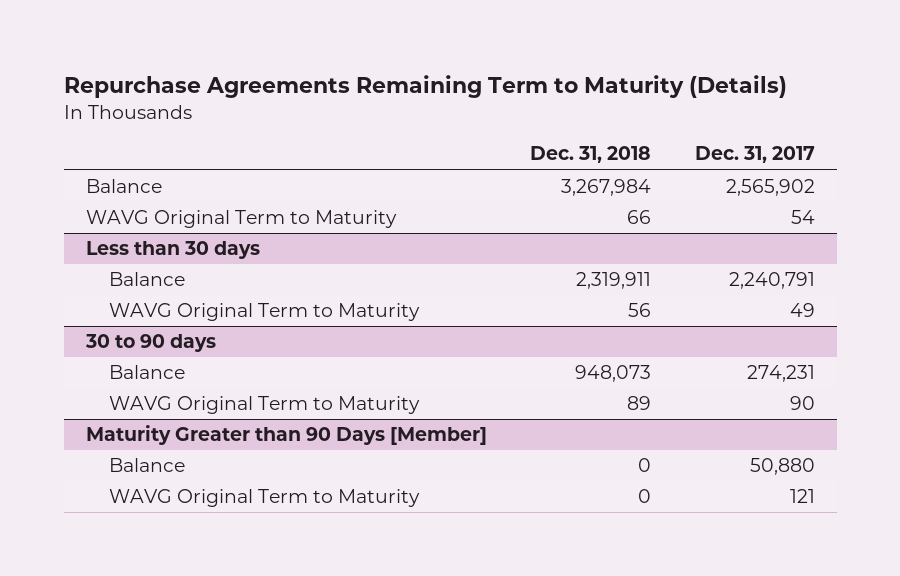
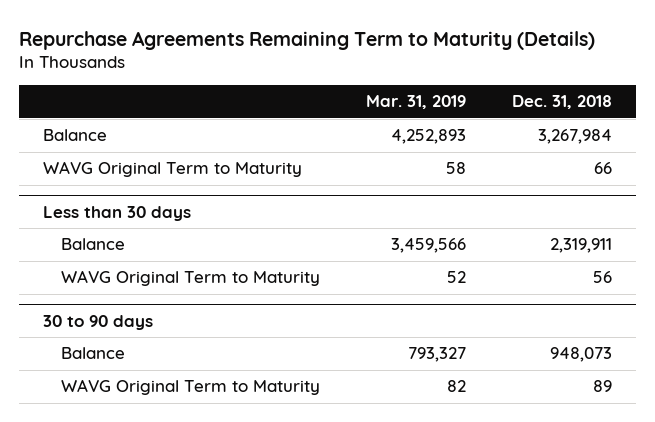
[694,146,815,164] Dec. 31, 2017 -> none
none -> [366,95,467,110] Mar. 31, 2019
[85,425,487,446] Maturity Greater than 90 Days [Member] -> none
[108,458,185,473] Balance -> none
[108,489,420,508] WAVG Original Term to Maturity -> none

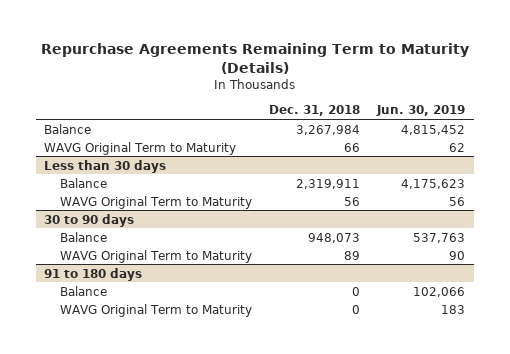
[366,95,467,110] Mar. 31, 2019 -> none
none -> [376,105,466,117] Jun. 30, 2019
none -> [44,267,143,281] 91 to 180 days
none -> [60,285,108,296] Balance
none -> [60,303,253,317] WAVG Original Term to Maturity

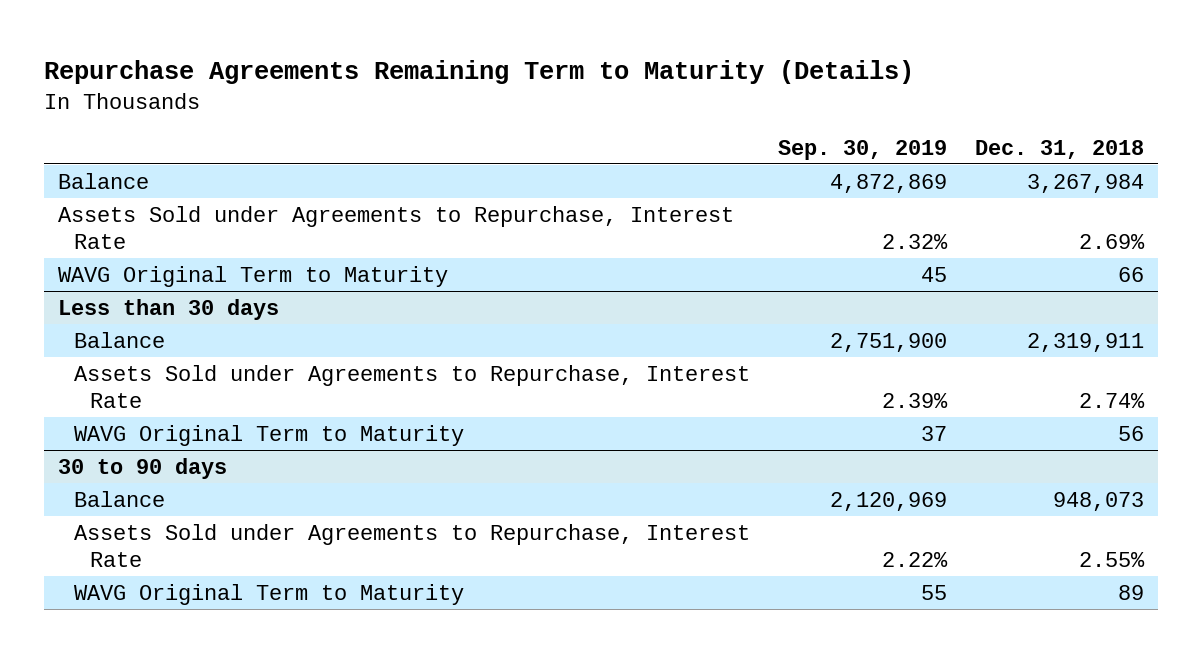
[376,105,466,117] Jun. 30, 2019 -> none
none -> [778,139,948,160] Sep. 30, 2019
none -> [58,205,735,249] Assets Sold under Agreements to Repurchase, Interest Rate
none -> [74,364,751,408] Assets Sold under Agreements to Repurchase, Interest Rate
none -> [74,523,751,567] Assets Sold under Agreements to Repurchase, Interest Rate
[44,267,143,281] 91 to 180 days -> none
[60,285,108,296] Balance -> none
[60,303,253,317] WAVG Original Term to Maturity -> none

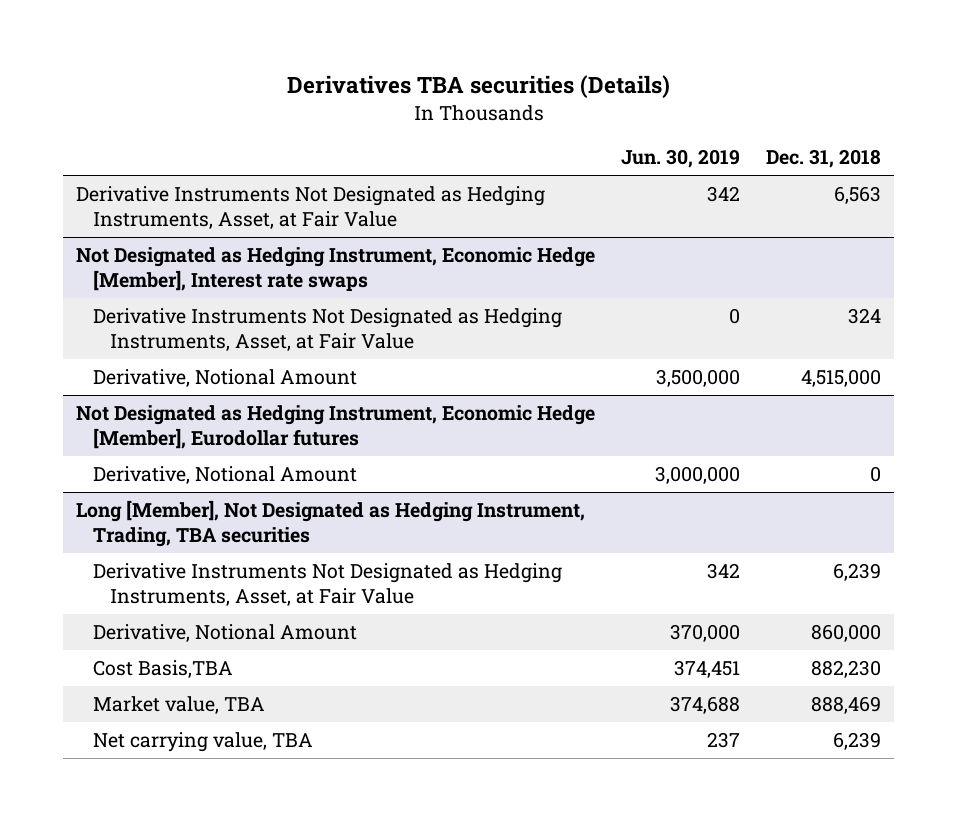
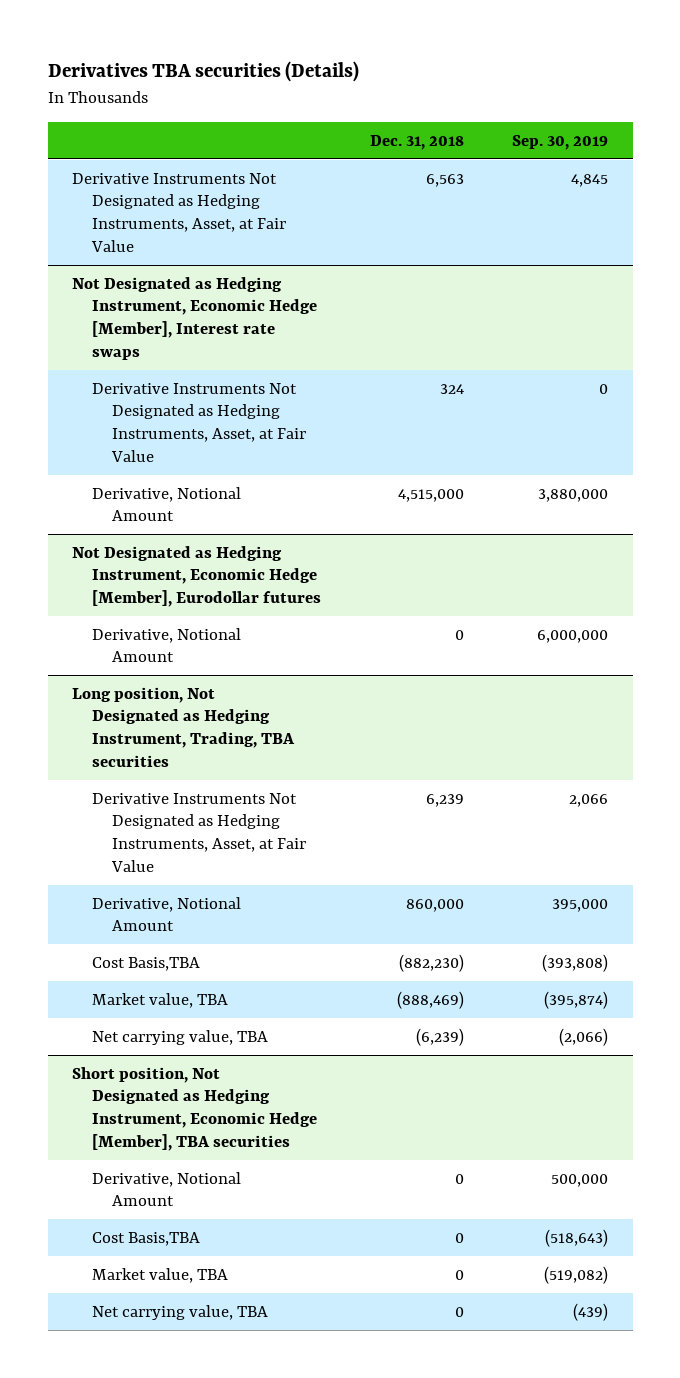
[621,149,741,169] Jun. 30, 2019 -> none
none -> [512,134,609,150] Sep. 30, 2019
[75,500,585,548] Long [Member], Not Designated as Hedging Instrument, Trading, TBA securities -> [72,686,295,767] Long position, Not Designated as Hedging Instrument, Trading, TBA securities
[811,660,882,679] 882,230 -> [398,953,464,972] (882,230)
[811,696,882,715] 888,469 -> [396,990,464,1009] (888,469)
[833,732,882,751] 6,239 -> [415,1027,464,1046] (6,239)
none -> [72,1066,317,1151] Short position, Not Designated as Hedging Instrument, Economic Hedge [Member], TBA securities
none -> [91,1171,241,1207] Derivative, Notional Amount
none -> [91,1231,200,1246] Cost Basis,TBA
none -> [91,1267,228,1283] Market value, TBA
none -> [91,1304,268,1320] Net carrying value, TBA

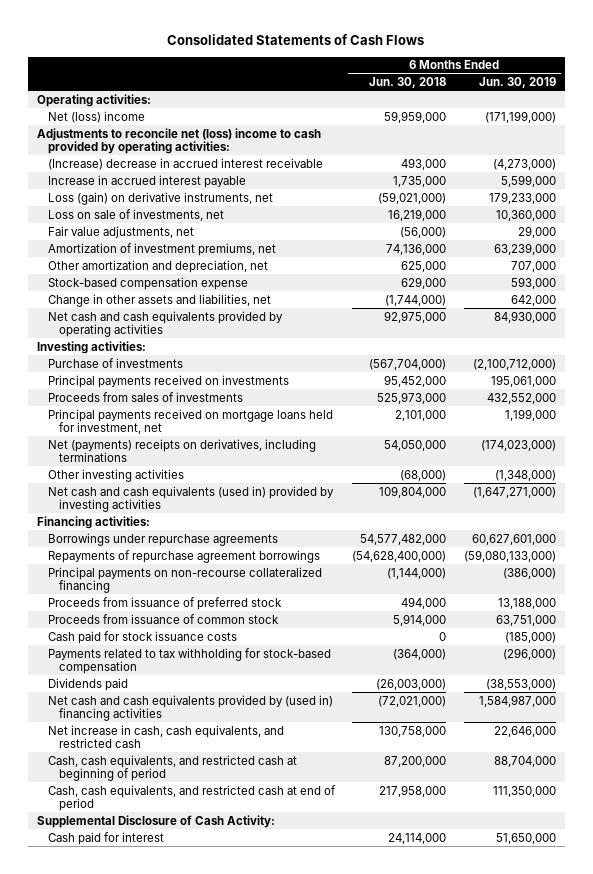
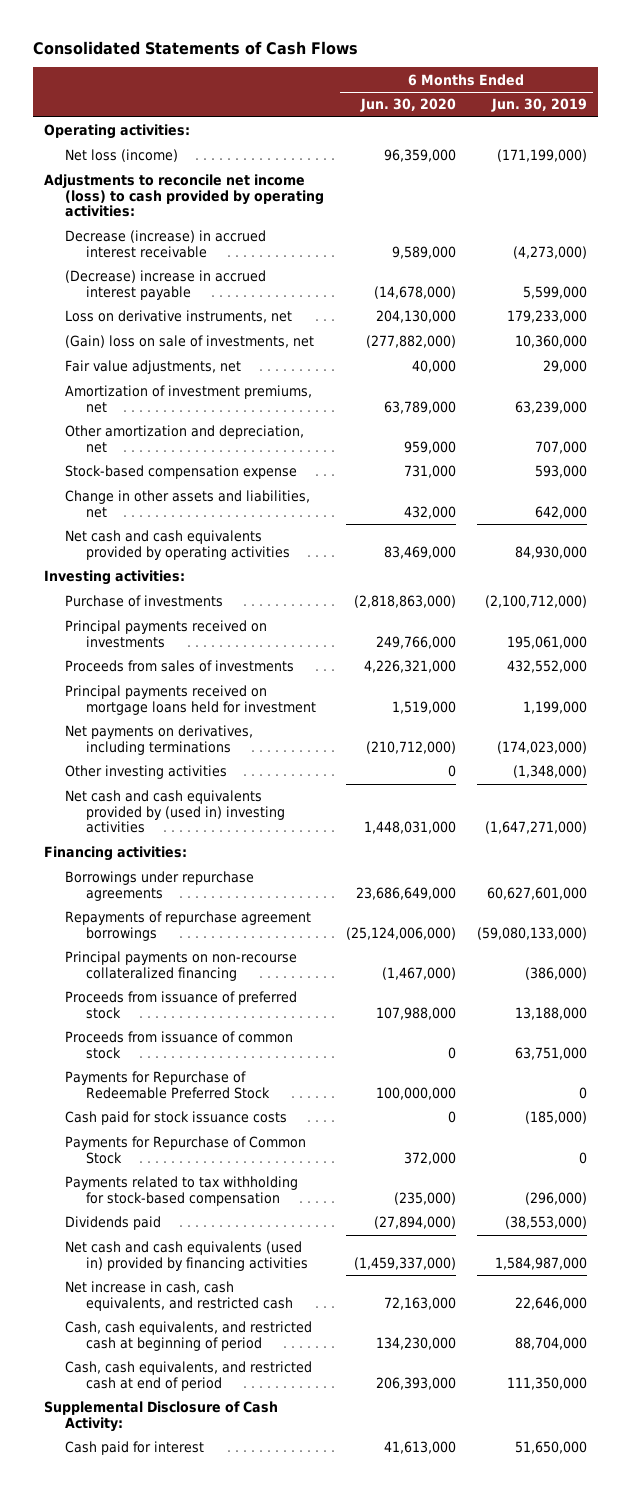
[369,77,447,89] Jun. 30, 2018 -> none
none -> [359,98,456,113] Jun. 30, 2020
[47,110,145,123] Net (loss) income -> [64,149,178,163] Net loss (income)
[36,127,321,155] Adjustments to reconcile net (loss) income to cash provided by operating activities: -> [43,174,324,218] Adjustments to reconcile net income (loss) to cash provided by operating activities:
[47,157,323,170] (Increase) decrease in accrued interest receivable -> [64,230,266,258] Decrease (increase) in accrued interest receivable
[47,174,246,188] Increase in accrued interest payable -> [64,270,266,300] (Decrease) increase in accrued interest payable
[47,191,273,205] Loss (gain) on derivative instruments, net -> [64,310,292,324] Loss on derivative instruments, net
[47,208,224,221] Loss on sale of investments, net -> [64,335,314,349] (Gain) loss on sale of investments, net
[47,408,333,435] Principal payments received on mortgage loans held for investment, net -> [64,685,316,715] Principal payments received on mortgage loans held for investment
[47,438,316,463] Net (payments) receipts on derivatives, including terminations -> [64,725,253,755] Net payments on derivatives, including terminations
[47,485,334,513] Net cash and cash equivalents (used in) provided by investing activities -> [64,790,285,834] Net cash and cash equivalents provided by (used in) investing activities
none -> [64,1071,270,1099] Payments for Repurchase of Redeemable Preferred Stock
none -> [64,1136,306,1164] Payments for Repurchase of Common Stock
[47,694,333,722] Net cash and cash equivalents provided by (used in) financing activities -> [64,1241,308,1271] Net cash and cash equivalents (used in) provided by financing activities

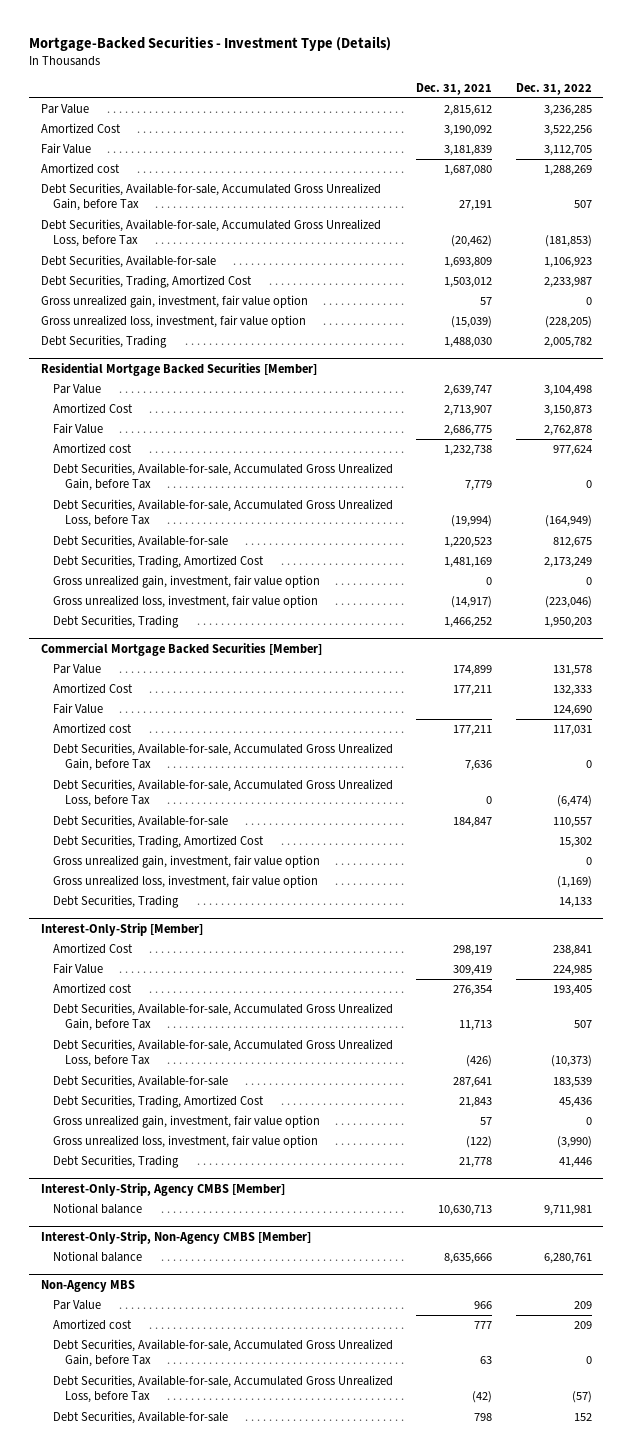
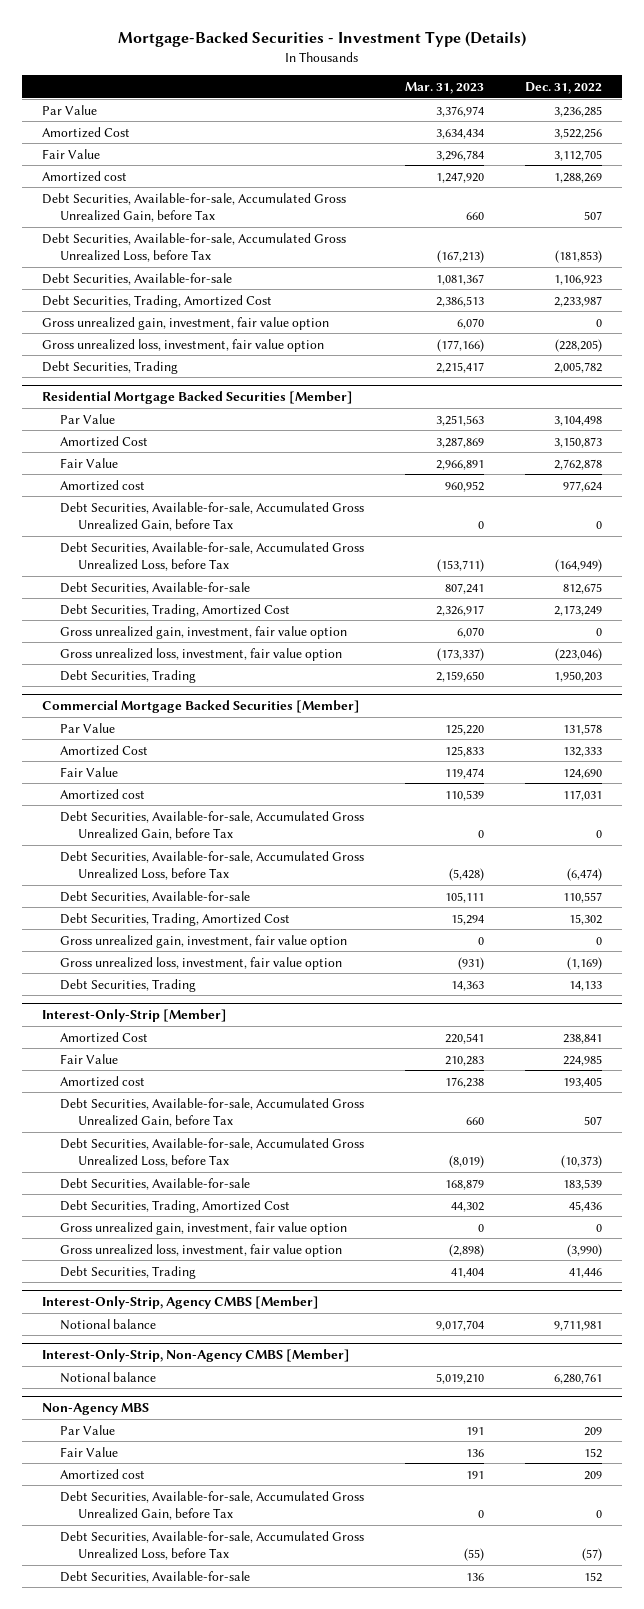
[416,82,493,95] Dec. 31, 2021 -> none
none -> [404,82,484,95] Mar. 31, 2023
none -> [59,1446,118,1457] Fair Value

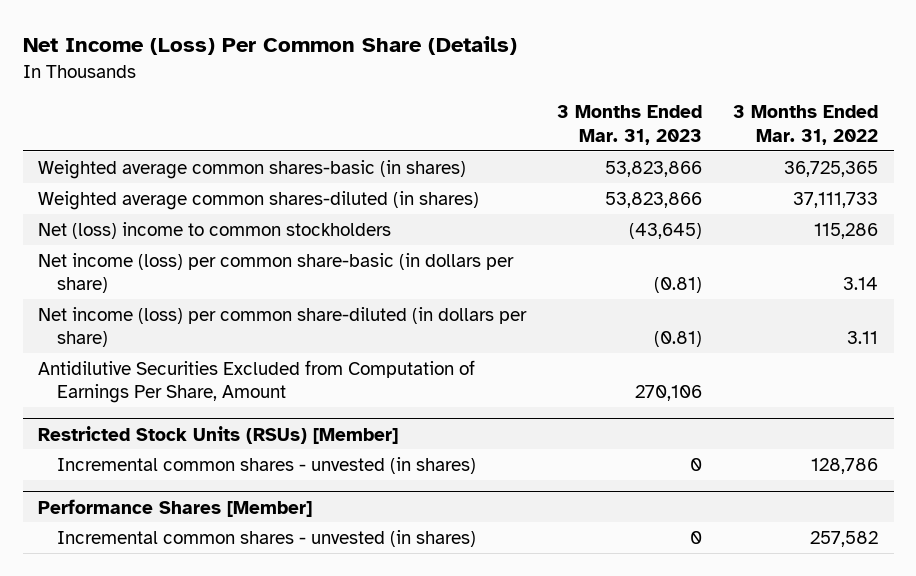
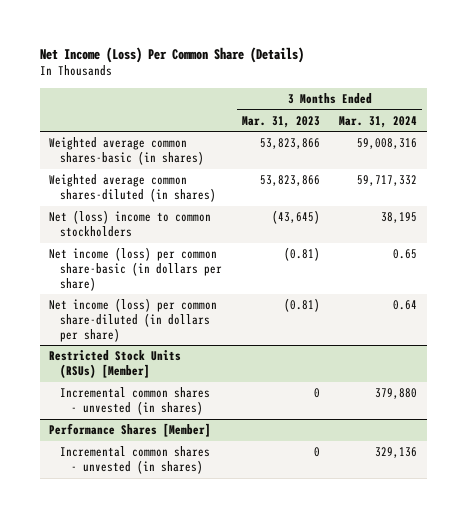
[733,105,879,145] 3 Months Ended Mar. 31, 2022 -> none
none -> [339,115,418,128] Mar. 31, 2024
[38,359,476,404] Antidilutive Securities Excluded from Computation of Earnings Per Share, Amount -> none

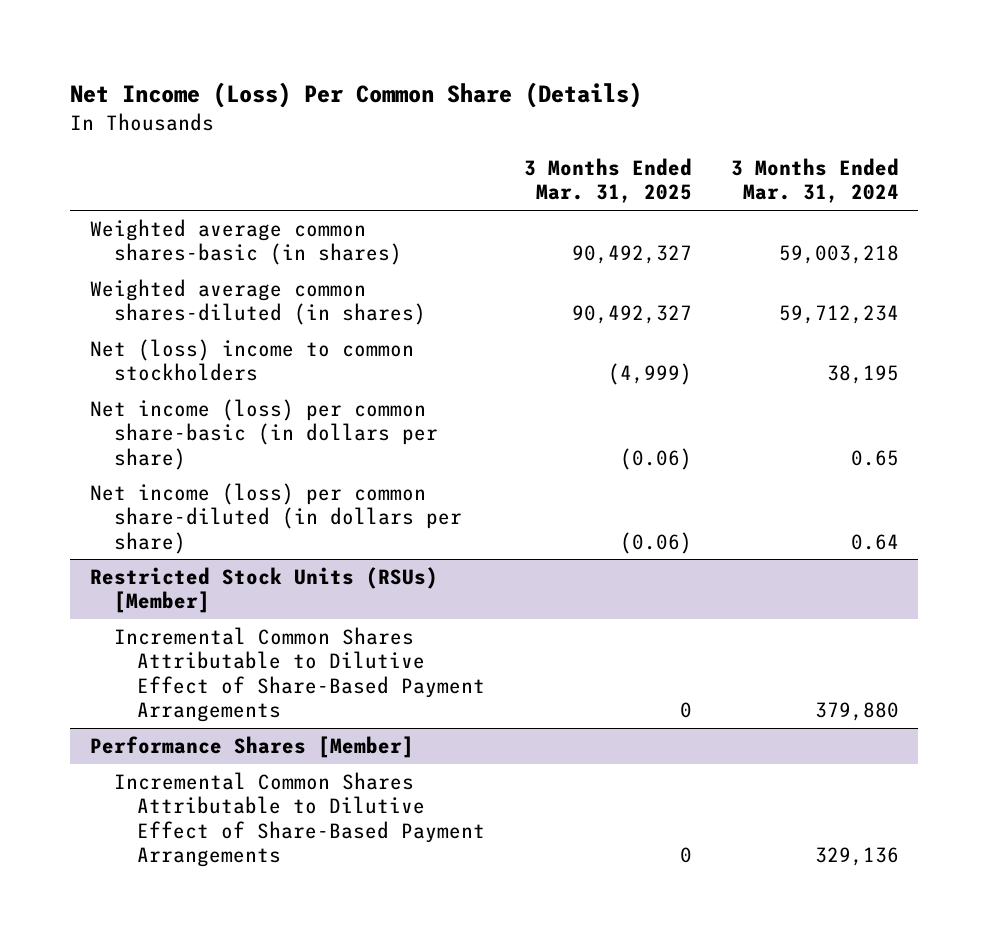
[241,115,320,128] Mar. 31, 2023 -> none
none -> [524,158,693,204] 3 Months Ended Mar. 31, 2025
[357,138,418,150] 59,008,316 -> [778,245,899,265] 59,003,218
[357,175,418,187] 59,717,332 -> [778,305,899,325] 59,712,234
[60,387,211,415] Incremental common shares - unvested (in shares) -> [113,627,486,722] Incremental Common Shares Attributable to Dilutive Effect of Share-Based Payment Arrangements
[60,446,211,474] Incremental common shares - unvested (in shares) -> [113,772,486,867] Incremental Common Shares Attributable to Dilutive Effect of Share-Based Payment Arrangements

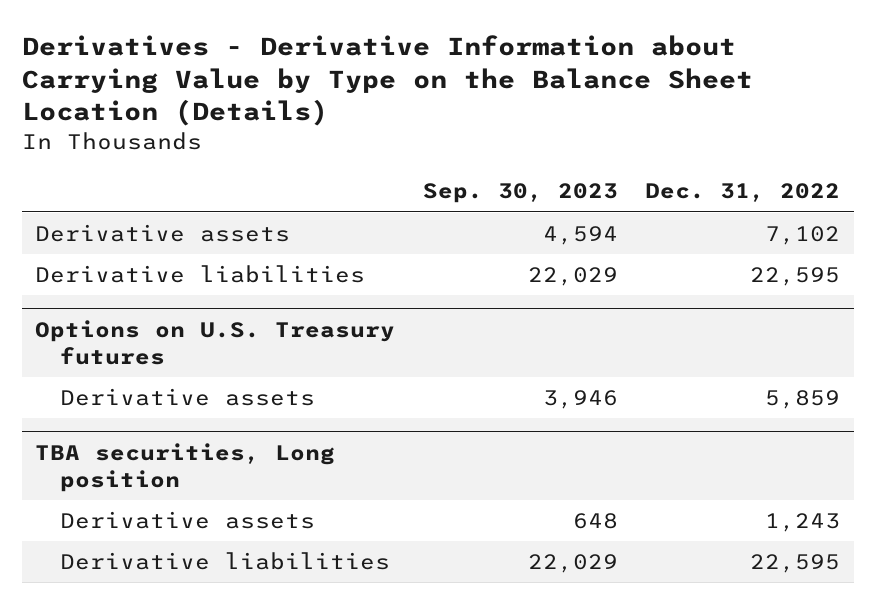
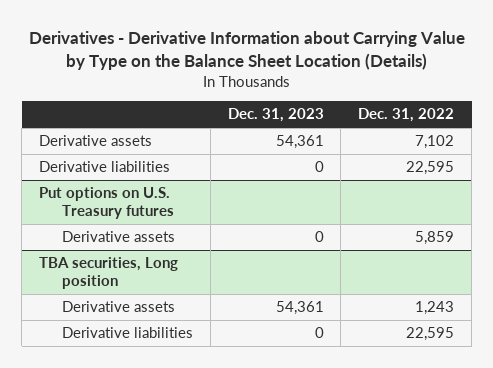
[422,183,618,204] Sep. 30, 2023 -> none
none -> [227,108,324,123] Dec. 31, 2023
[35,319,396,365] Options on U.S. Treasury futures -> [39,187,174,220] Put options on U.S. Treasury futures

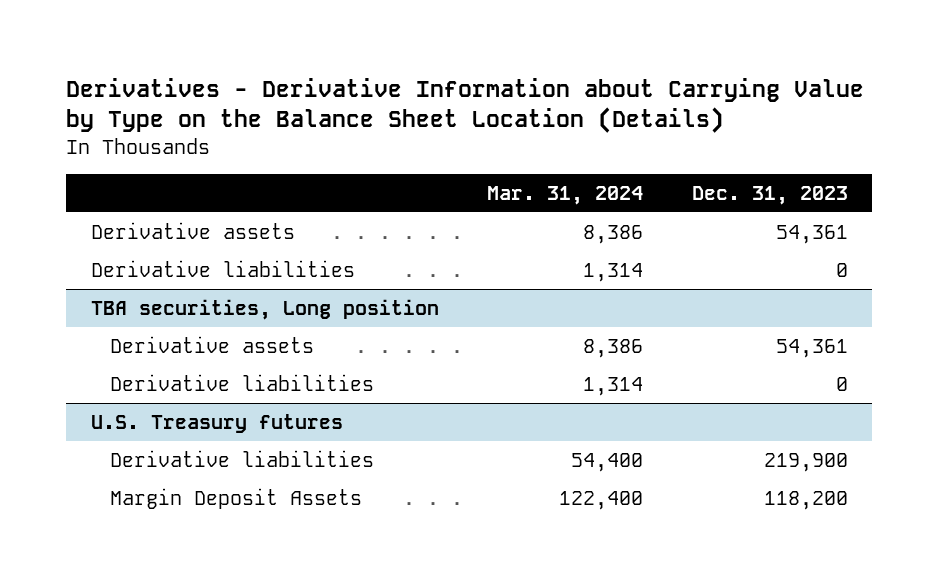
[358,108,455,123] Dec. 31, 2022 -> none
none -> [487,185,644,205] Mar. 31, 2024
[39,187,174,220] Put options on U.S. Treasury futures -> none
[61,231,175,243] Derivative assets -> none
none -> [90,413,343,433] U.S. Treasury futures
none -> [110,449,375,467] Derivative liabilities
none -> [110,487,363,509] Margin Deposit Assets

